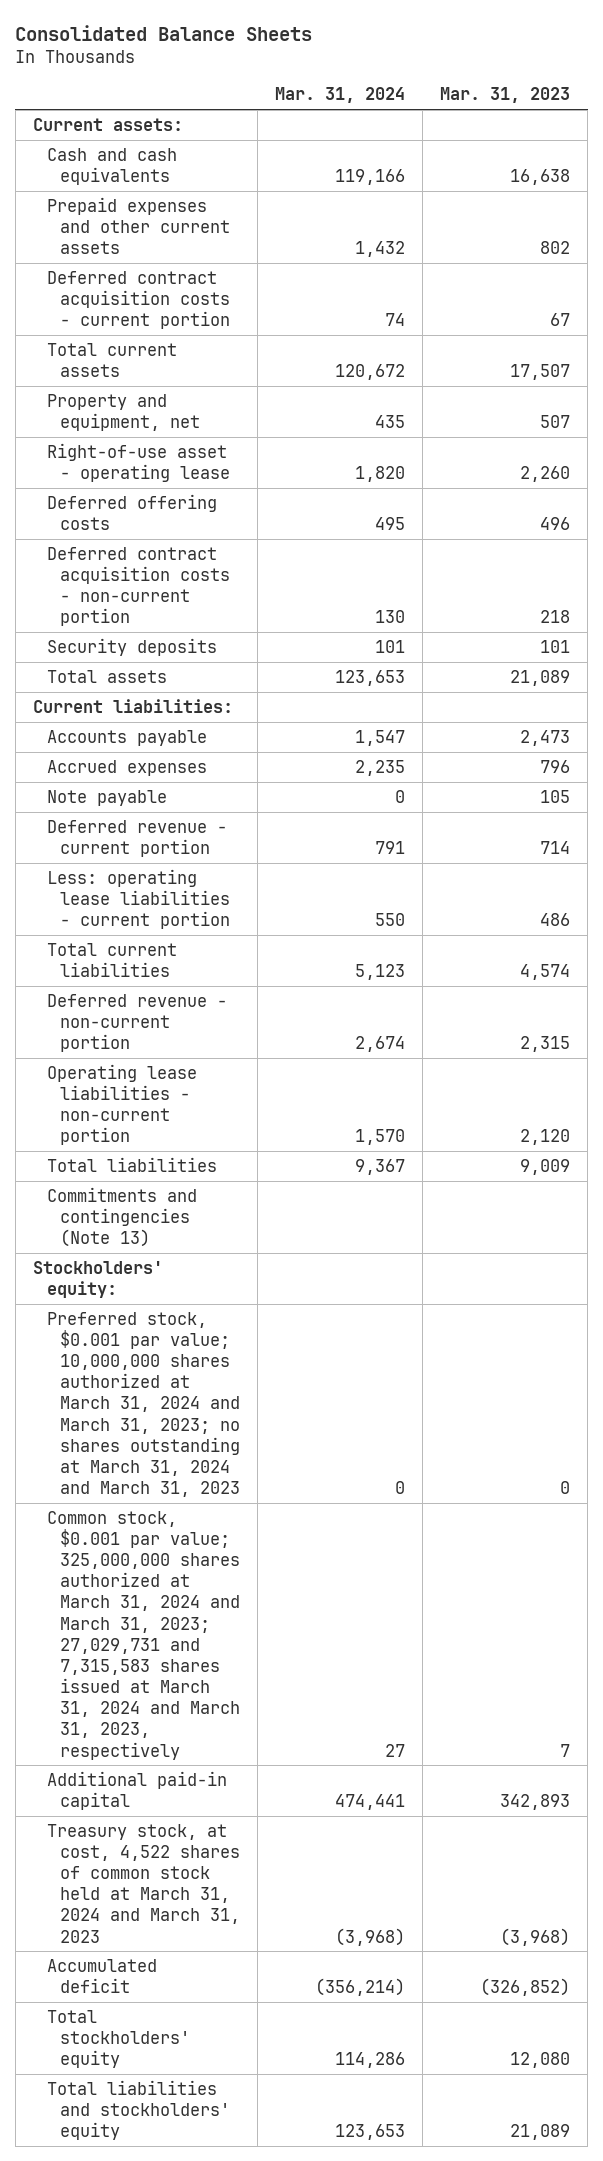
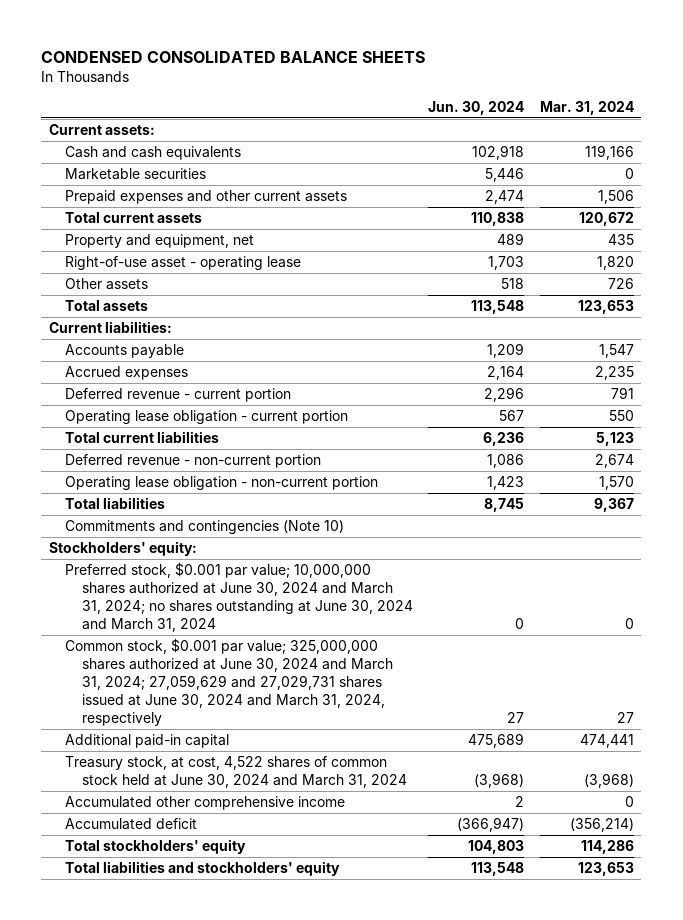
[15,24,313,41] Consolidated Balance Sheets -> [41,50,426,63] CONDENSED CONSOLIDATED BALANCE SHEETS
[440,87,571,104] Mar. 31, 2023 -> none
none -> [428,100,525,115] Jun. 30, 2024
[46,270,231,330] Deferred contract acquisition costs - current portion -> none
none -> [65,168,207,181] Marketable securities
[355,241,406,258] 1,432 -> [597,190,634,205] 1,506
[46,493,217,530] Deferred offering costs -> none
[46,546,231,627] Deferred contract acquisition costs - non-current portion -> none
[46,637,217,656] Security deposits -> none
none -> [65,278,149,291] Other assets
[46,789,167,806] Note payable -> none
[46,868,231,930] Less: operating lease liabilities - current portion -> [65,410,349,425] Operating lease obligation - current portion
[46,1063,197,1146] Operating lease liabilities - non-current portion -> [65,476,379,491] Operating lease obligation - non-current portion
[46,1186,197,1248] Commitments and contingencies (Note 13) -> [65,520,345,535] Commitments and contingencies (Note 10)
[46,1311,241,1498] Preferred stock, $0.001 par value; 10,000,000 shares authorized at March 31, 2024 and March 31, 2023; no shares outstanding at March 31, 2024 and March 31, 2023 -> [65,562,413,633] Preferred stock, $0.001 par value; 10,000,000 shares authorized at June 30, 2024 and March 31, 2024; no shares outstanding at June 30, 2024 and March 31, 2024
[46,1510,241,1760] Common stock, $0.001 par value; 325,000,000 shares authorized at March 31, 2024 and March 31, 2023; 27,029,731 and 7,315,583 shares issued at March 31, 2024 and March 31, 2023, respectively -> [65,638,393,726] Common stock, $0.001 par value; 325,000,000 shares authorized at June 30, 2024 and March 31, 2024; 27,059,629 and 27,029,731 shares issued at June 30, 2024 and March 31, 2024, respectively
[46,1823,241,1943] Treasury stock, at cost, 4,522 shares of common stock held at March 31, 2024 and March 31, 2023 -> [65,756,407,789] Treasury stock, at cost, 4,522 shares of common stock held at June 30, 2024 and March 31, 2024
none -> [65,796,346,811] Accumulated other comprehensive income

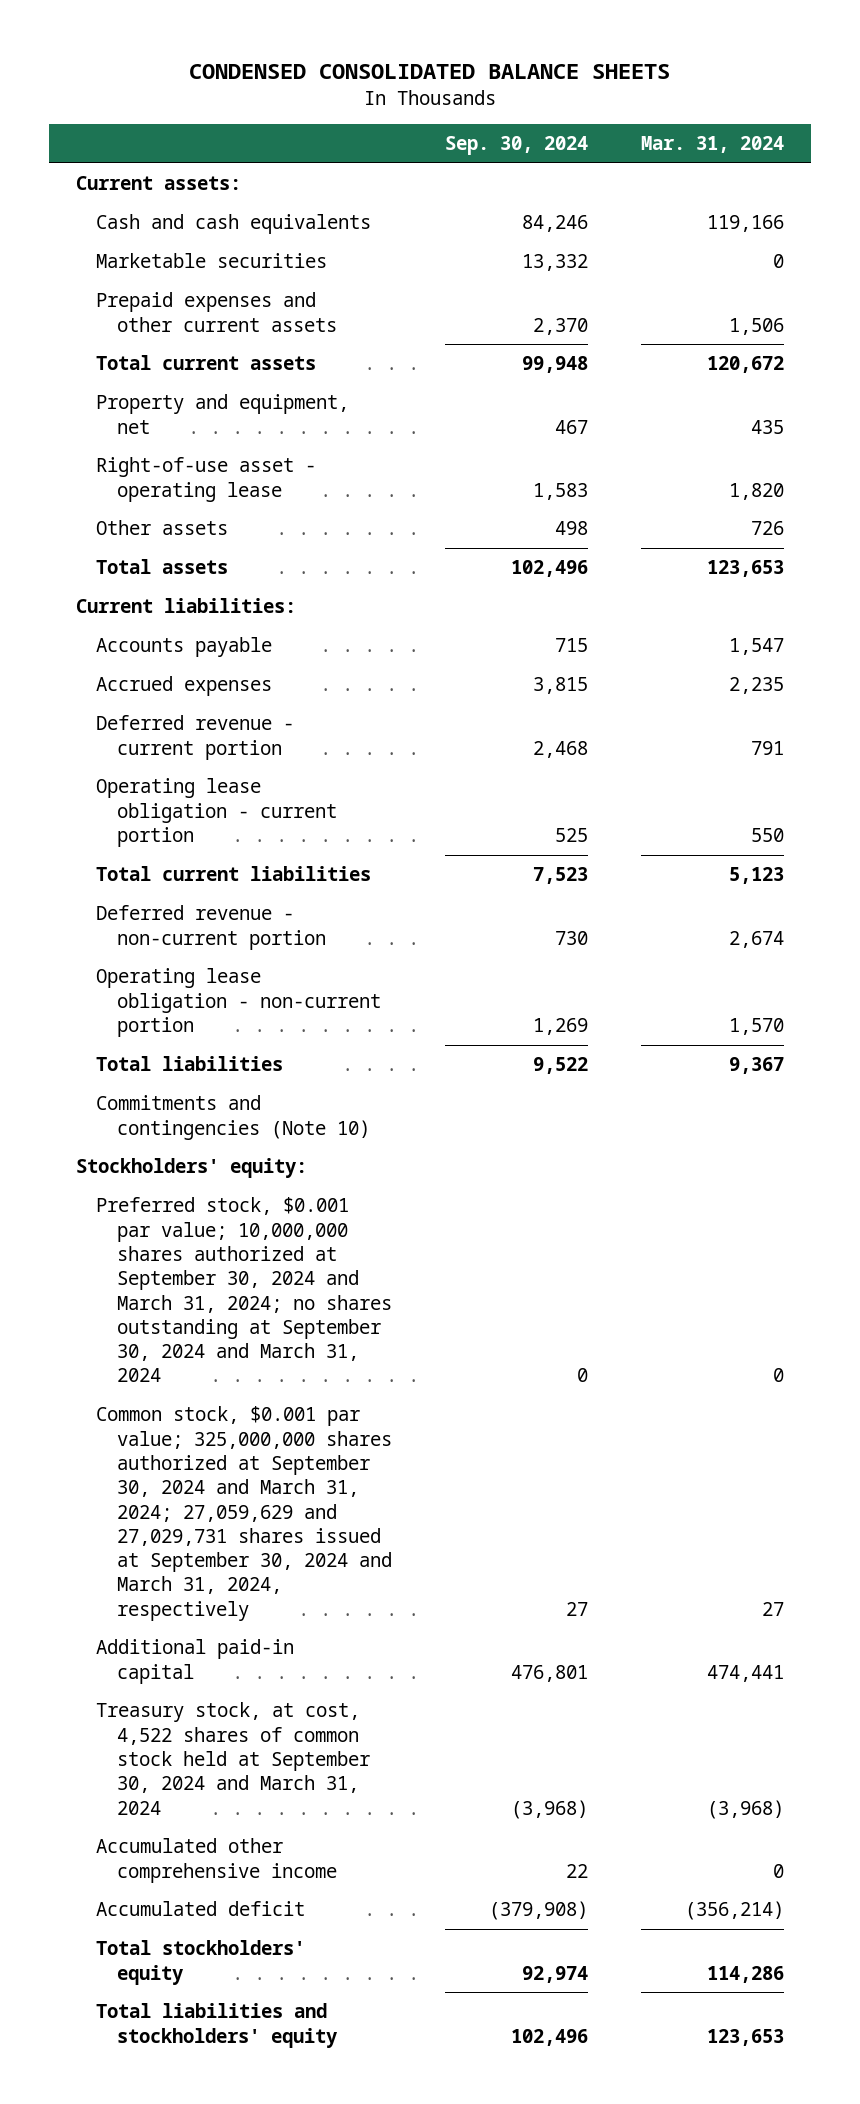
[428,100,525,115] Jun. 30, 2024 -> none
none -> [445,136,589,156] Sep. 30, 2024
[65,562,413,633] Preferred stock, $0.001 par value; 10,000,000 shares authorized at June 30, 2024 and March 31, 2024; no shares outstanding at June 30, 2024 and March 31, 2024 -> [96,1197,393,1383] Preferred stock, $0.001 par value; 10,000,000 shares authorized at September 30, 2024 and March 31, 2024; no shares outstanding at September 30, 2024 and March 31, 2024
[65,638,393,726] Common stock, $0.001 par value; 325,000,000 shares authorized at June 30, 2024 and March 31, 2024; 27,059,629 and 27,029,731 shares issued at June 30, 2024 and March 31, 2024, respectively -> [96,1406,393,1621] Common stock, $0.001 par value; 325,000,000 shares authorized at September 30, 2024 and March 31, 2024; 27,059,629 and 27,029,731 shares issued at September 30, 2024 and March 31, 2024, respectively
[65,756,407,789] Treasury stock, at cost, 4,522 shares of common stock held at June 30, 2024 and March 31, 2024 -> [96,1702,371,1815] Treasury stock, at cost, 4,522 shares of common stock held at September 30, 2024 and March 31, 2024

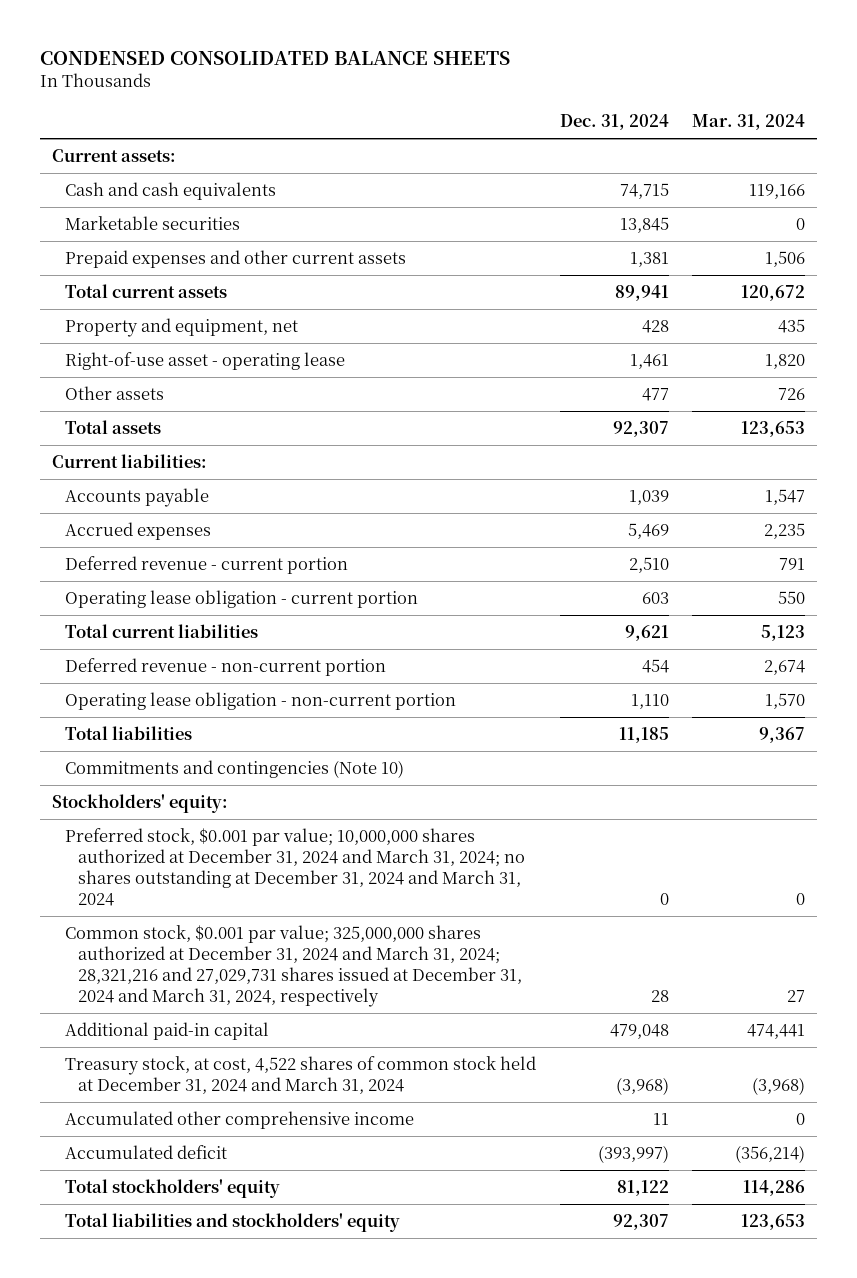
[445,136,589,156] Sep. 30, 2024 -> none
none -> [559,113,669,130] Dec. 31, 2024
[96,1197,393,1383] Preferred stock, $0.001 par value; 10,000,000 shares authorized at September 30, 2024 and March 31, 2024; no shares outstanding at September 30, 2024 and March 31, 2024 -> [64,828,525,906] Preferred stock, $0.001 par value; 10,000,000 shares authorized at December 31, 2024 and March 31, 2024; no shares outstanding at December 31, 2024 and March 31, 2024
[96,1406,393,1621] Common stock, $0.001 par value; 325,000,000 shares authorized at September 30, 2024 and March 31, 2024; 27,059,629 and 27,029,731 shares issued at September 30, 2024 and March 31, 2024, respectively -> [64,925,522,1007] Common stock, $0.001 par value; 325,000,000 shares authorized at December 31, 2024 and March 31, 2024; 28,321,216 and 27,029,731 shares issued at December 31, 2024 and March 31, 2024, respectively
[96,1702,371,1815] Treasury stock, at cost, 4,522 shares of common stock held at September 30, 2024 and March 31, 2024 -> [64,1056,536,1094] Treasury stock, at cost, 4,522 shares of common stock held at December 31, 2024 and March 31, 2024

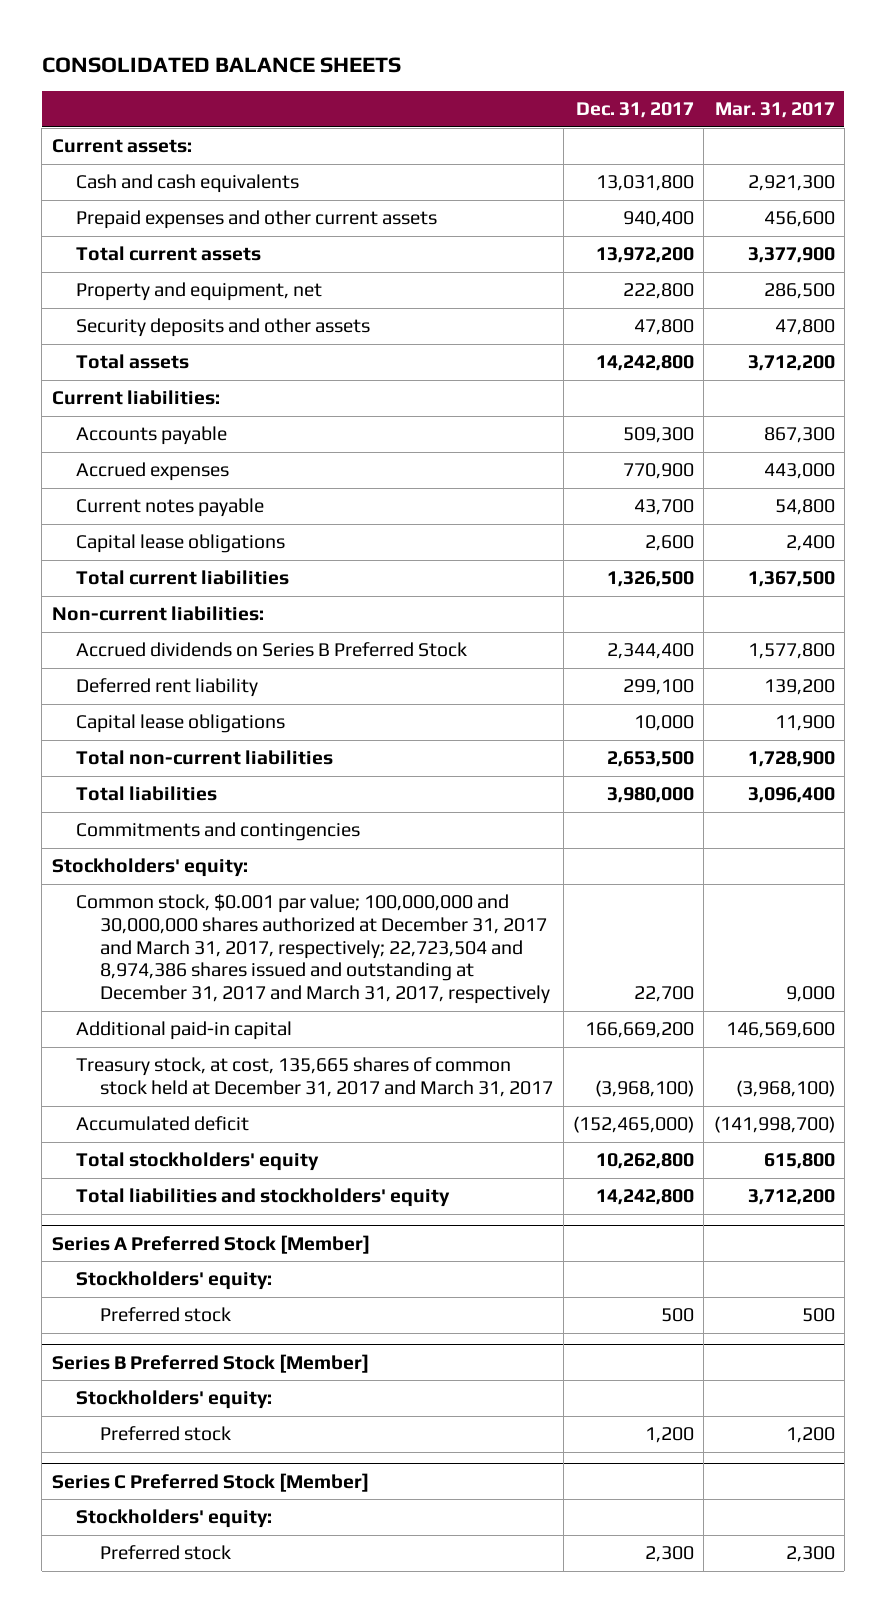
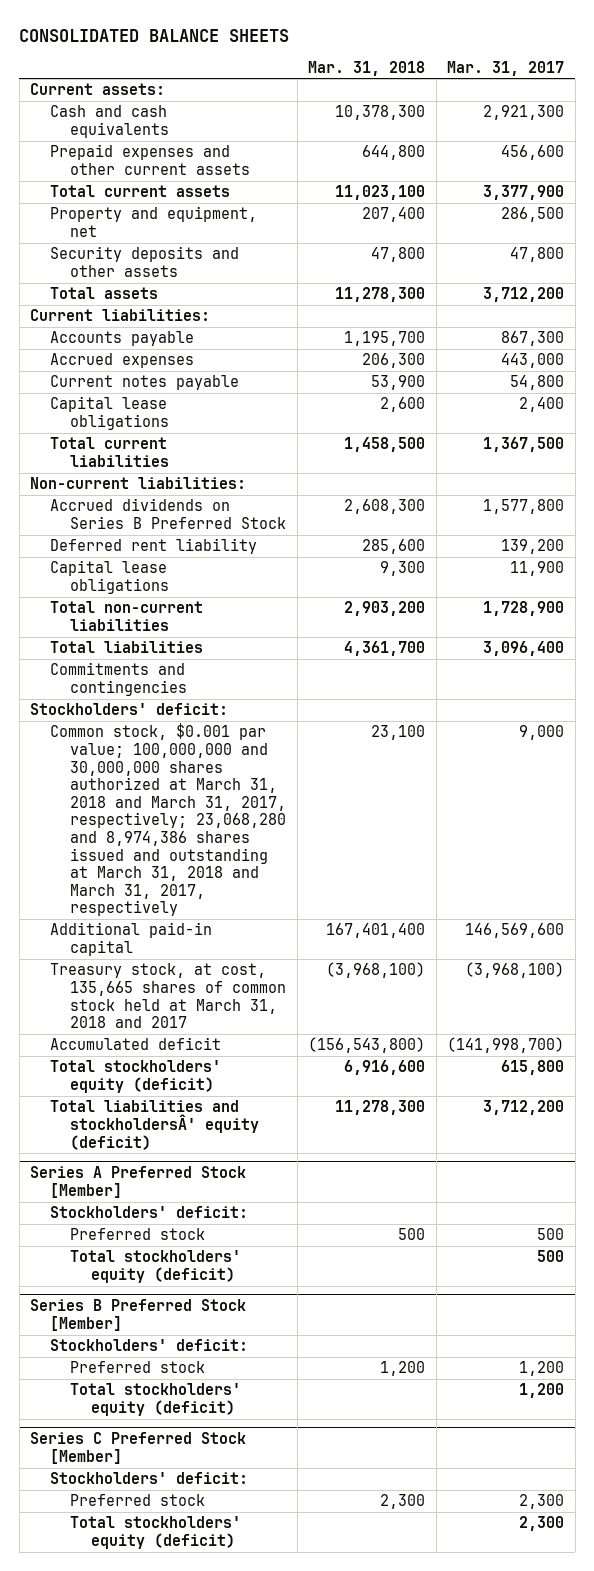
[575,102,694,119] Dec. 31, 2017 -> none
none -> [308,60,426,76] Mar. 31, 2018
[51,858,248,878] Stockholders' equity: -> [29,703,228,716] Stockholders' deficit:
[75,894,551,1005] Common stock, $0.001 par value; 100,000,000 and 30,000,000 shares authorized at December 31, 2017 and March 31, 2017, respectively; 22,723,504 and 8,974,386 shares issued and outstanding at December 31, 2017 and March 31, 2017, respectively -> [50,723,287,917] Common stock, $0.001 par value; 100,000,000 and 30,000,000 shares authorized at March 31, 2018 and March 31, 2017, respectively; 23,068,280 and 8,974,386 shares issued and outstanding at March 31, 2018 and March 31, 2017, respectively
[75,1057,554,1097] Treasury stock, at cost, 135,665 shares of common stock held at December 31, 2017 and March 31, 2017 -> [50,963,287,1029] Treasury stock, at cost, 135,665 shares of common stock held at March 31, 2018 and 2017
[75,1152,319,1172] Total stockholders' equity -> [50,1060,222,1094] Total stockholders' equity (deficit)
[75,1188,450,1208] Total liabilities and stockholders' equity -> [50,1100,260,1150] Total liabilities and stockholdersÂ' equity (deficit)
[75,1271,272,1291] Stockholders' equity: -> [50,1206,249,1219] Stockholders' deficit:
none -> [70,1250,242,1284] Total stockholders' equity (deficit)
[75,1390,272,1410] Stockholders' equity: -> [50,1339,249,1352] Stockholders' deficit:
none -> [70,1383,242,1417] Total stockholders' equity (deficit)
[75,1509,272,1529] Stockholders' equity: -> [50,1472,249,1485] Stockholders' deficit:
none -> [70,1516,242,1550] Total stockholders' equity (deficit)

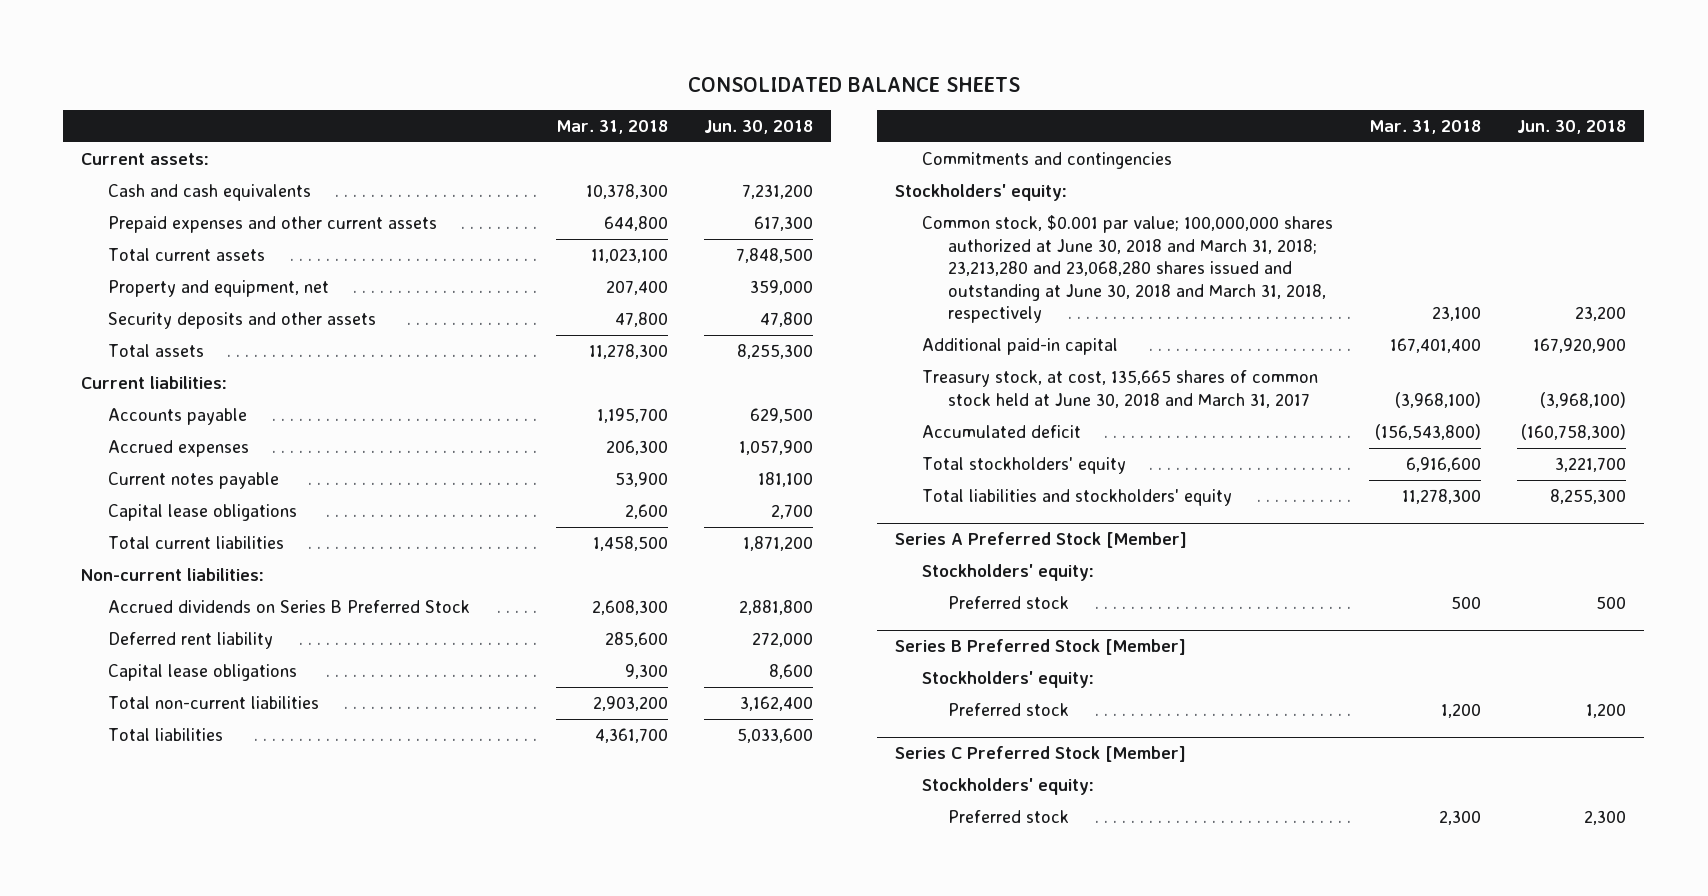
[447,60,565,76] Mar. 31, 2017 -> none
none -> [703,120,813,135] Jun. 30, 2018
[29,703,228,716] Stockholders' deficit: -> [894,184,1067,202] Stockholders' equity:
[50,723,287,917] Common stock, $0.001 par value; 100,000,000 and 30,000,000 shares authorized at March 31, 2018 and March 31, 2017, respectively; 23,068,280 and 8,974,386 shares issued and outstanding at March 31, 2018 and March 31, 2017, respectively -> [921,215,1333,323] Common stock, $0.001 par value; 100,000,000 shares authorized at June 30, 2018 and March 31, 2018; 23,213,280 and 23,068,280 shares issued and outstanding at June 30, 2018 and March 31, 2018, respectively
[50,963,287,1029] Treasury stock, at cost, 135,665 shares of common stock held at March 31, 2018 and 2017 -> [921,370,1318,408] Treasury stock, at cost, 135,665 shares of common stock held at June 30, 2018 and March 31, 2017
[50,1060,222,1094] Total stockholders' equity (deficit) -> [921,457,1126,475] Total stockholders' equity
[50,1100,260,1150] Total liabilities and stockholdersÂ' equity (deficit) -> [921,489,1232,507] Total liabilities and stockholders' equity
[50,1206,249,1219] Stockholders' deficit: -> [921,564,1094,582] Stockholders' equity:
[70,1250,242,1284] Total stockholders' equity (deficit) -> none
[50,1339,249,1352] Stockholders' deficit: -> [921,671,1094,689] Stockholders' equity:
[70,1383,242,1417] Total stockholders' equity (deficit) -> none
[50,1472,249,1485] Stockholders' deficit: -> [921,778,1094,796] Stockholders' equity:
[70,1516,242,1550] Total stockholders' equity (deficit) -> none

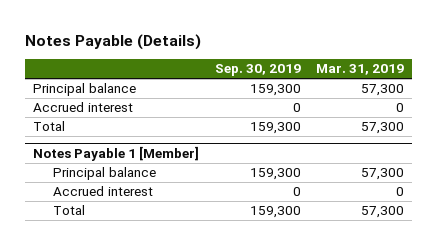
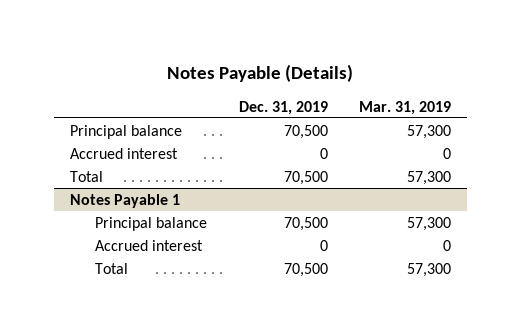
[214,64,301,77] Sep. 30, 2019 -> none
none -> [238,100,328,115] Dec. 31, 2019
[32,145,199,161] Notes Payable 1 [Member] -> [69,193,180,208] Notes Payable 1

